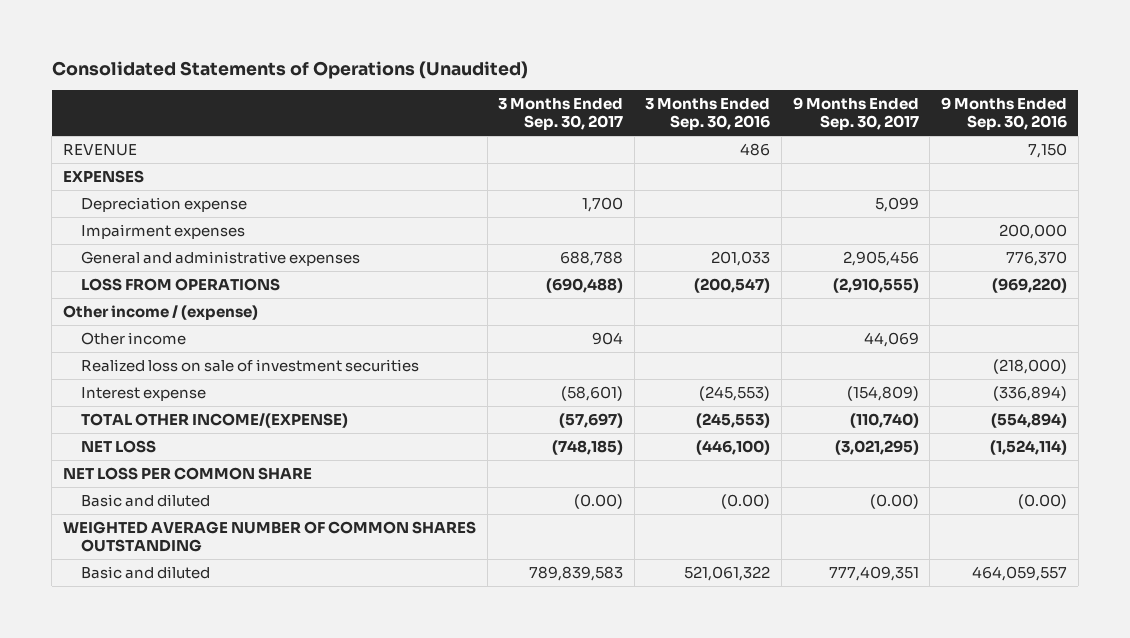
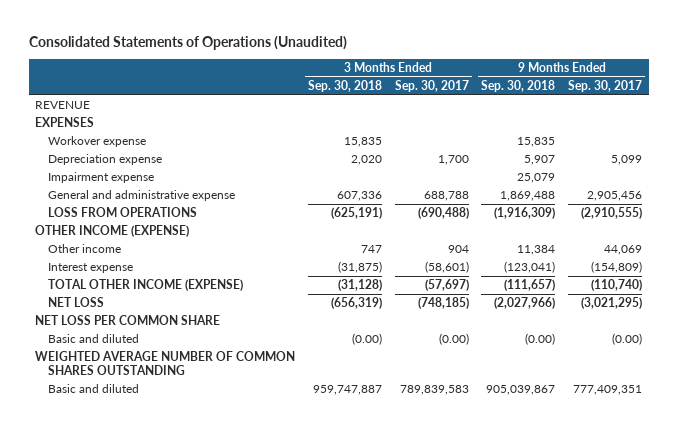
[645,98,771,131] 3 Months Ended Sep. 30, 2016 -> none
[940,97,1067,131] 9 Months Ended Sep. 30, 2016 -> none
none -> [307,80,382,93] Sep. 30, 2018
none -> [481,80,556,93] Sep. 30, 2018
none -> [48,136,147,148] Workover expense
[81,224,246,240] Impairment expenses -> [48,172,155,184] Impairment expense
[81,251,361,267] General and administrative expenses -> [48,190,236,202] General and administrative expense
[62,305,258,321] Other income / (expense) -> [35,225,190,238] OTHER INCOME (EXPENSE)
[81,359,420,373] Realized loss on sale of investment securities -> none
[81,413,349,429] TOTAL OTHER INCOME/(EXPENSE) -> [48,279,244,292] TOTAL OTHER INCOME (EXPENSE)

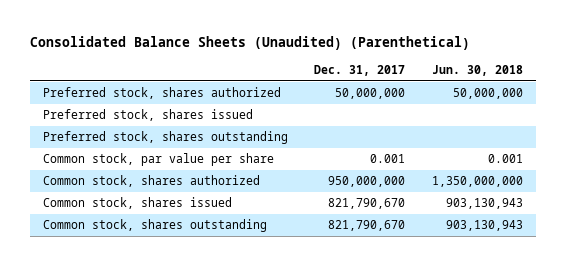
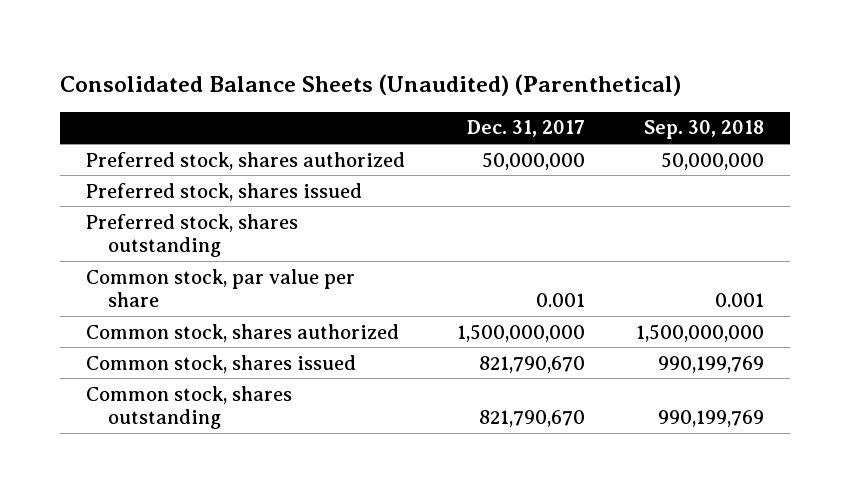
[432,64,524,76] Jun. 30, 2018 -> none
none -> [644,120,765,140] Sep. 30, 2018
[328,176,406,188] 950,000,000 -> [456,323,585,342] 1,500,000,000

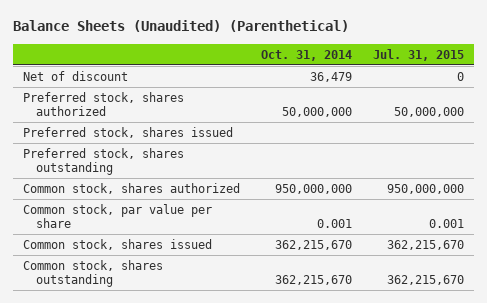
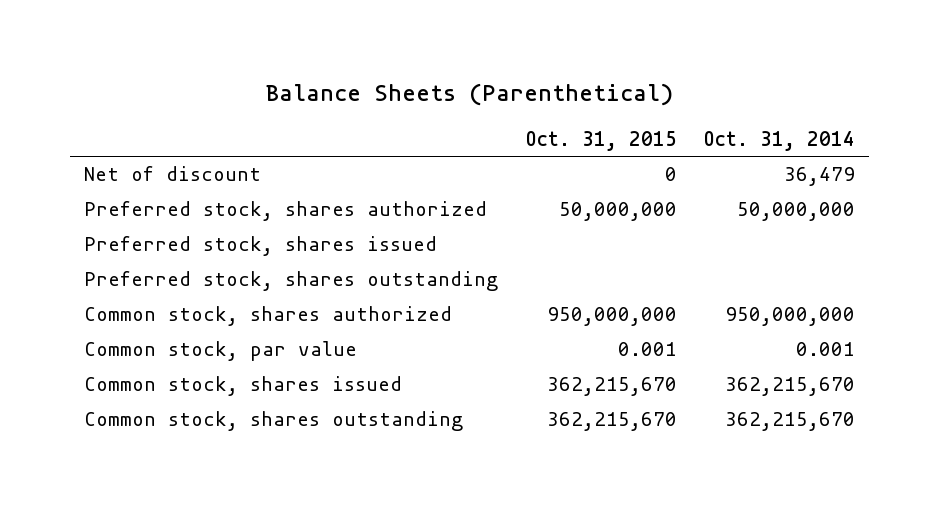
[12,20,349,33] Balance Sheets (Unaudited) (Parenthetical) -> [265,83,673,107] Balance Sheets (Parenthetical)
[372,48,464,61] Jul. 31, 2015 -> none
none -> [525,131,677,152] Oct. 31, 2015
[23,203,213,229] Common stock, par value per share -> [83,341,357,362] Common stock, par value

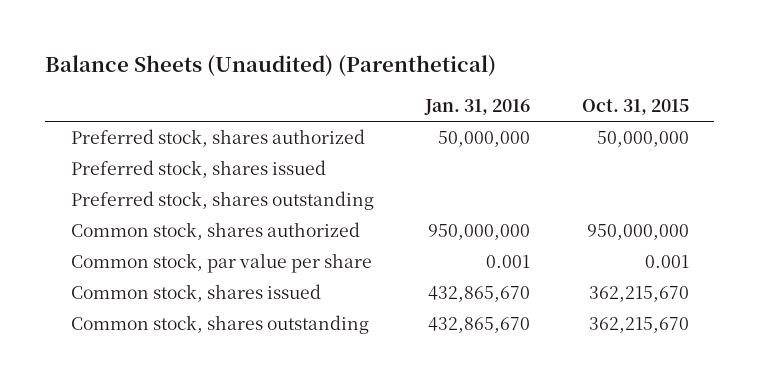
[265,83,673,107] Balance Sheets (Parenthetical) -> [44,55,496,78] Balance Sheets (Unaudited) (Parenthetical)
[704,131,856,152] Oct. 31, 2014 -> none
none -> [424,99,531,116] Jan. 31, 2016
[83,166,261,182] Net of discount -> none
[83,341,357,362] Common stock, par value -> [70,253,372,274] Common stock, par value per share

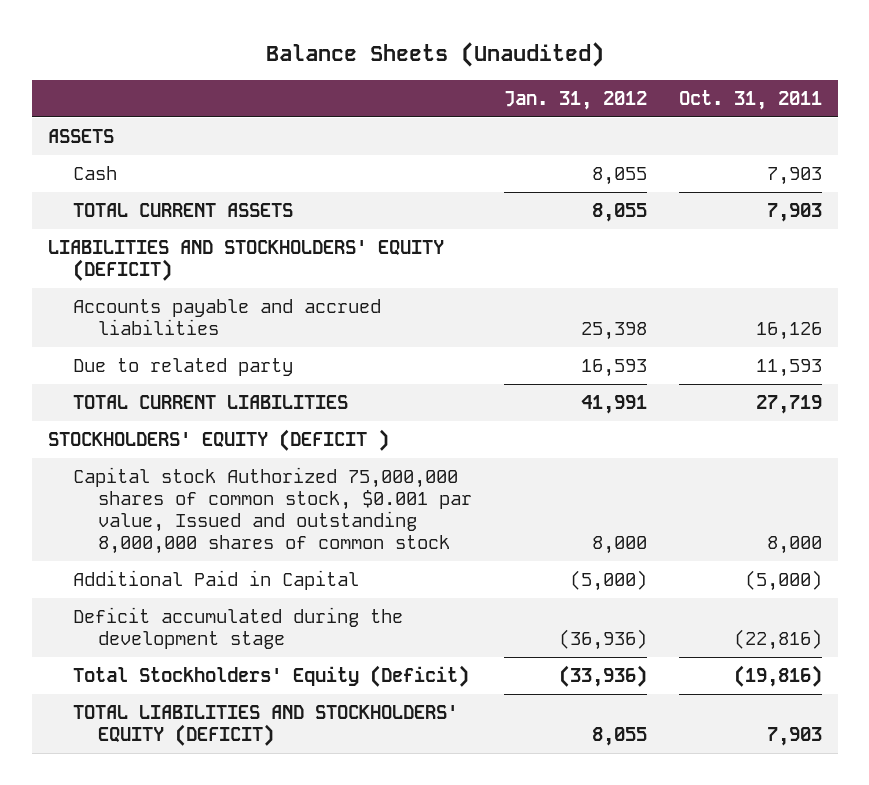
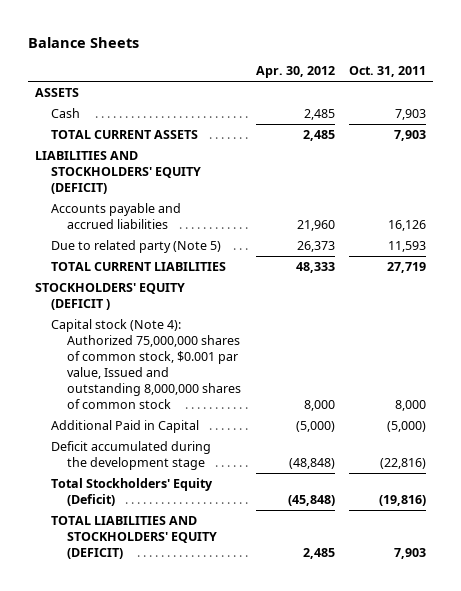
[265,41,604,67] Balance Sheets (Unaudited) -> [28,36,140,48] Balance Sheets
[503,90,647,110] Jan. 31, 2012 -> none
none -> [255,66,335,79] Apr. 30, 2012
[72,358,293,377] Due to related party -> [51,239,222,253] Due to related party (Note 5)
[72,467,472,555] Capital stock Authorized 75,000,000 shares of common stock, $0.001 par value, Issued and outstanding 8,000,000 shares of common stock -> [51,318,242,409] Capital stock (Note 4): Authorized 75,000,000 shares of common stock, $0.001 par value, Issued and outstanding 8,000,000 shares of common stock

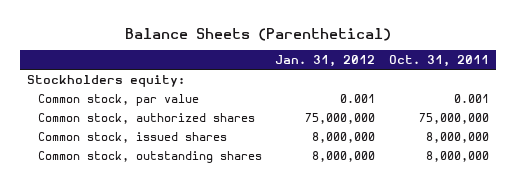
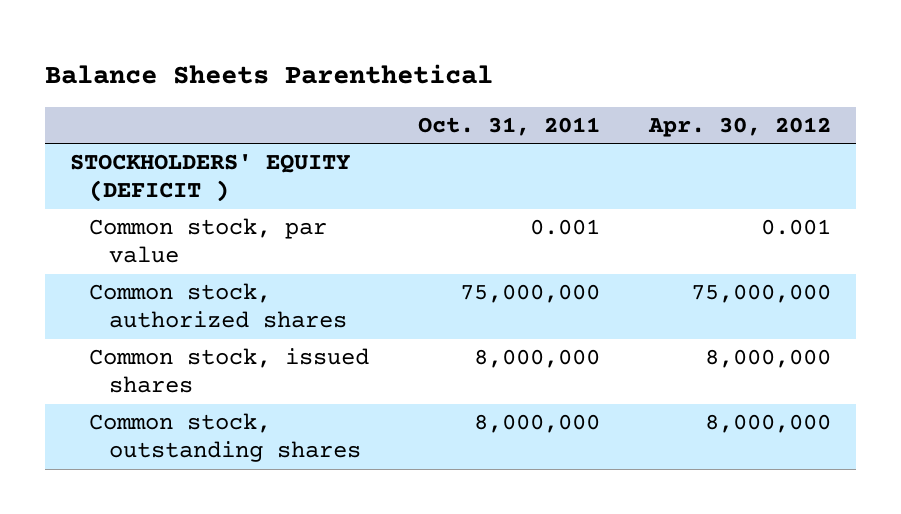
[125,27,392,41] Balance Sheets (Parenthetical) -> [45,63,494,84] Balance Sheets Parenthetical
[275,55,376,68] Jan. 31, 2012 -> none
none -> [648,116,832,137] Apr. 30, 2012
[27,74,186,87] Stockholders equity: -> [69,154,350,203] STOCKHOLDERS' EQUITY (DEFICIT )

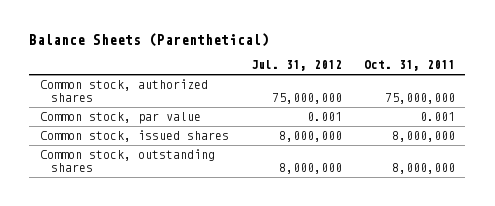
[45,63,494,84] Balance Sheets Parenthetical -> [29,33,270,48] Balance Sheets (Parenthetical)
[648,116,832,137] Apr. 30, 2012 -> none
none -> [250,60,342,72] Jul. 31, 2012
[69,154,350,203] STOCKHOLDERS' EQUITY (DEFICIT ) -> none
[89,218,328,264] Common stock, par value -> [40,112,202,125] Common stock, par value

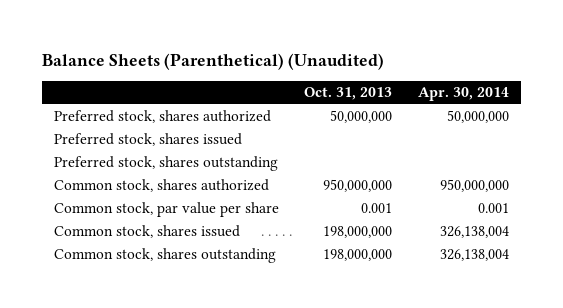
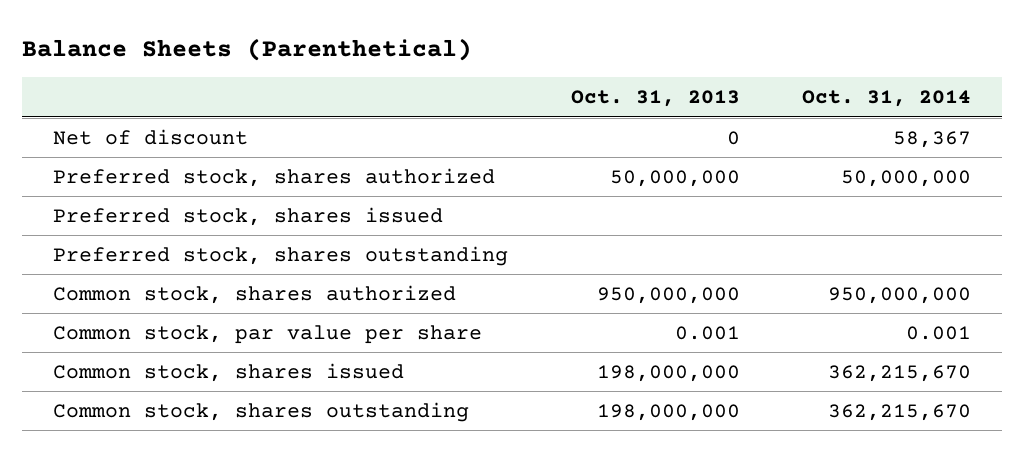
[41,52,384,70] Balance Sheets (Parenthetical) (Unaudited) -> [22,37,473,61] Balance Sheets (Parenthetical)
[417,87,509,102] Apr. 30, 2014 -> none
none -> [801,90,971,108] Oct. 31, 2014
none -> [53,129,249,146] Net of discount

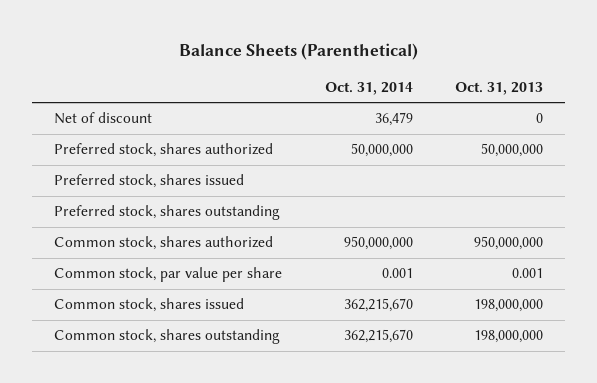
[892,131,971,149] 58,367 -> [374,112,413,127] 36,479

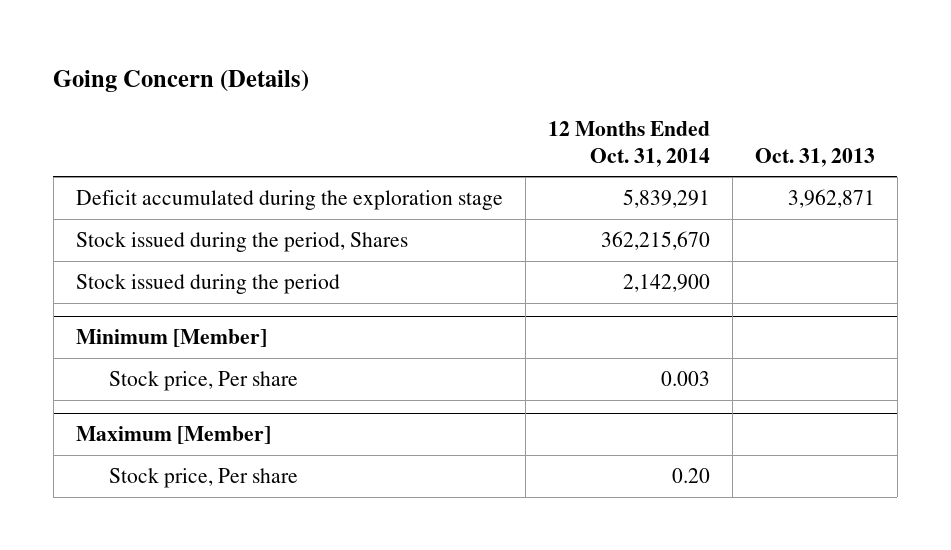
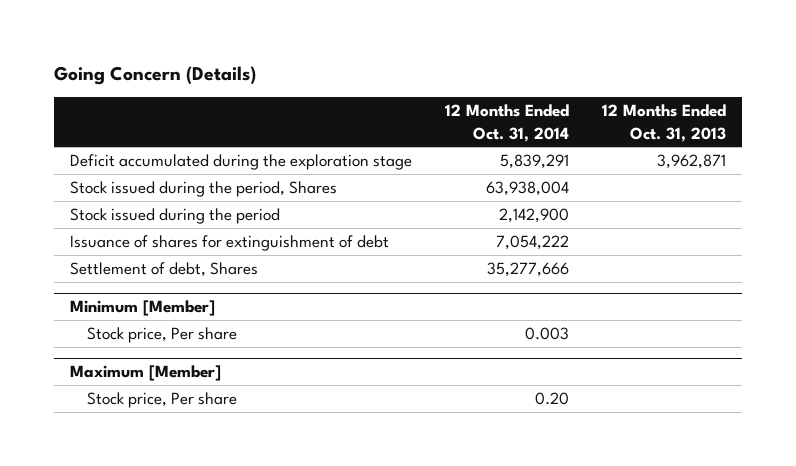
[754,147,875,167] Oct. 31, 2013 -> none
none -> [601,104,726,142] 12 Months Ended Oct. 31, 2013
[600,230,710,250] 362,215,670 -> [486,181,570,197] 63,938,004
none -> [70,235,390,252] Issuance of shares for extinguishment of debt
none -> [70,262,259,278] Settlement of debt, Shares

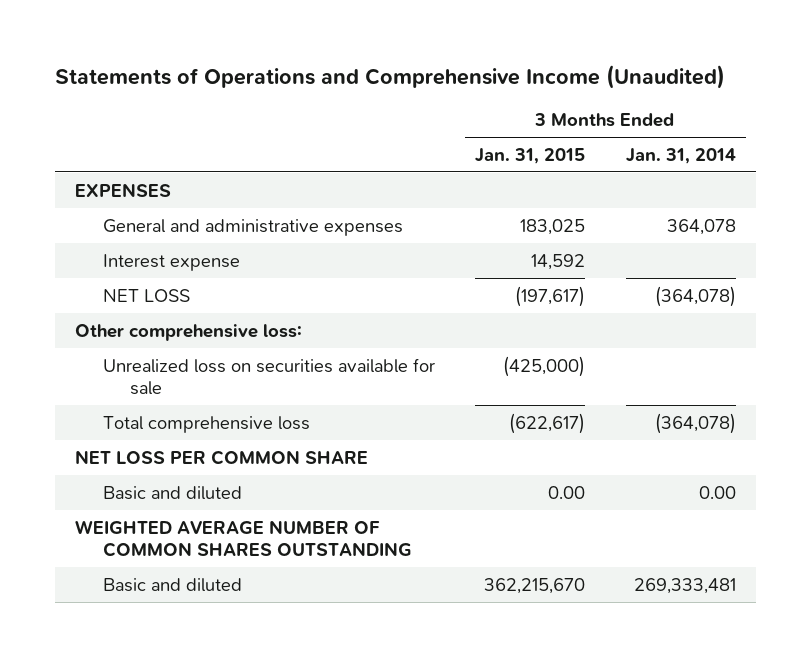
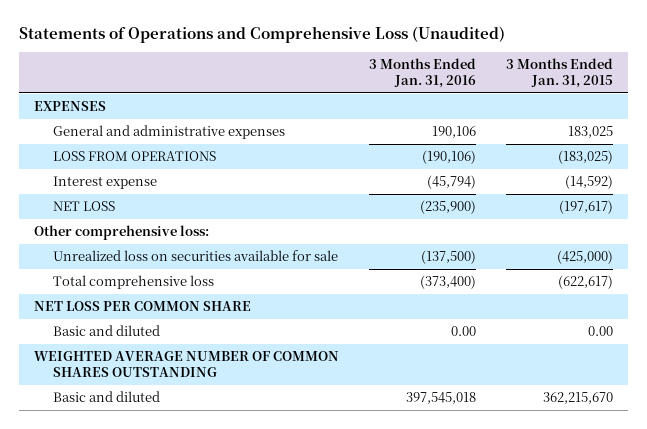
[54,64,725,89] Statements of Operations and Comprehensive Income (Unaudited) -> [18,25,505,43] Statements of Operations and Comprehensive Loss (Unaudited)
[625,147,736,164] Jan. 31, 2014 -> none
none -> [368,58,476,89] 3 Months Ended Jan. 31, 2016
none -> [53,151,217,162] LOSS FROM OPERATIONS
[531,253,586,270] 14,592 -> [564,175,613,190] (14,592)

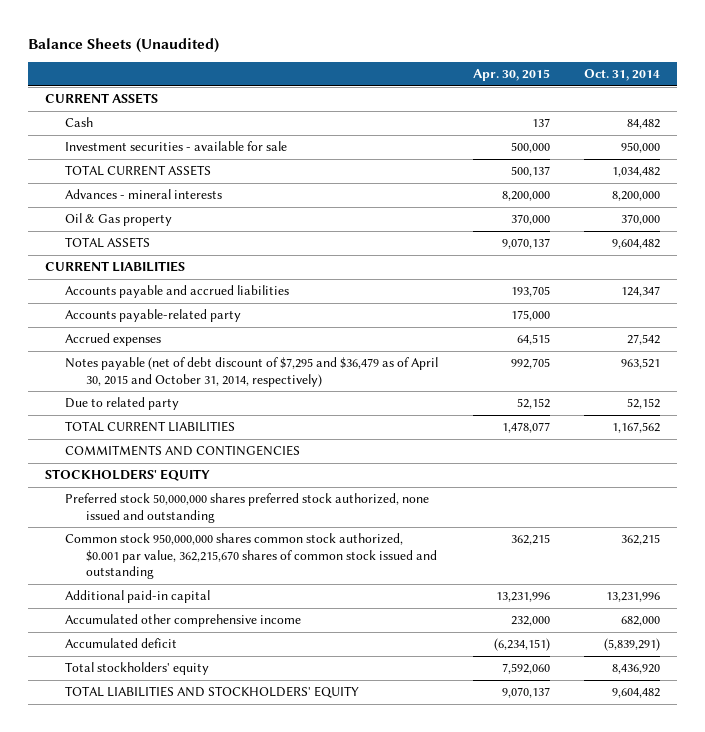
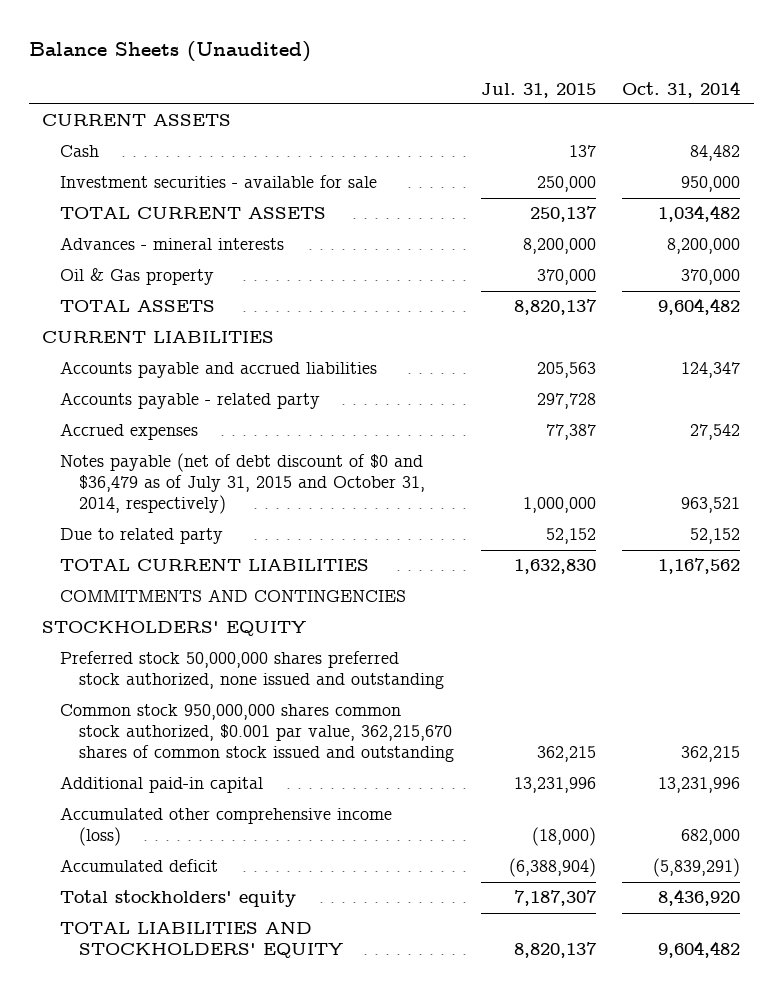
[472,69,550,82] Apr. 30, 2015 -> none
none -> [480,82,596,98] Jul. 31, 2015
[65,309,242,323] Accounts payable-related party -> [60,392,321,410] Accounts payable - related party
[65,357,439,387] Notes payable (net of debt discount of $7,295 and $36,479 as of April 30, 2015 and October 31, 2014, respectively) -> [60,453,425,515] Notes payable (net of debt discount of $0 and $36,479 as of July 31, 2015 and October 31, 2014, respectively)
[65,614,302,628] Accumulated other comprehensive income -> [60,807,393,847] Accumulated other comprehensive income (loss)

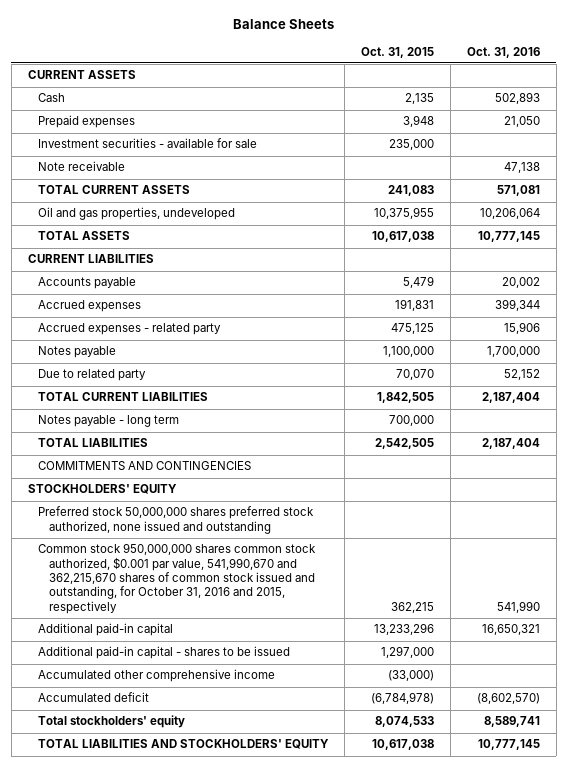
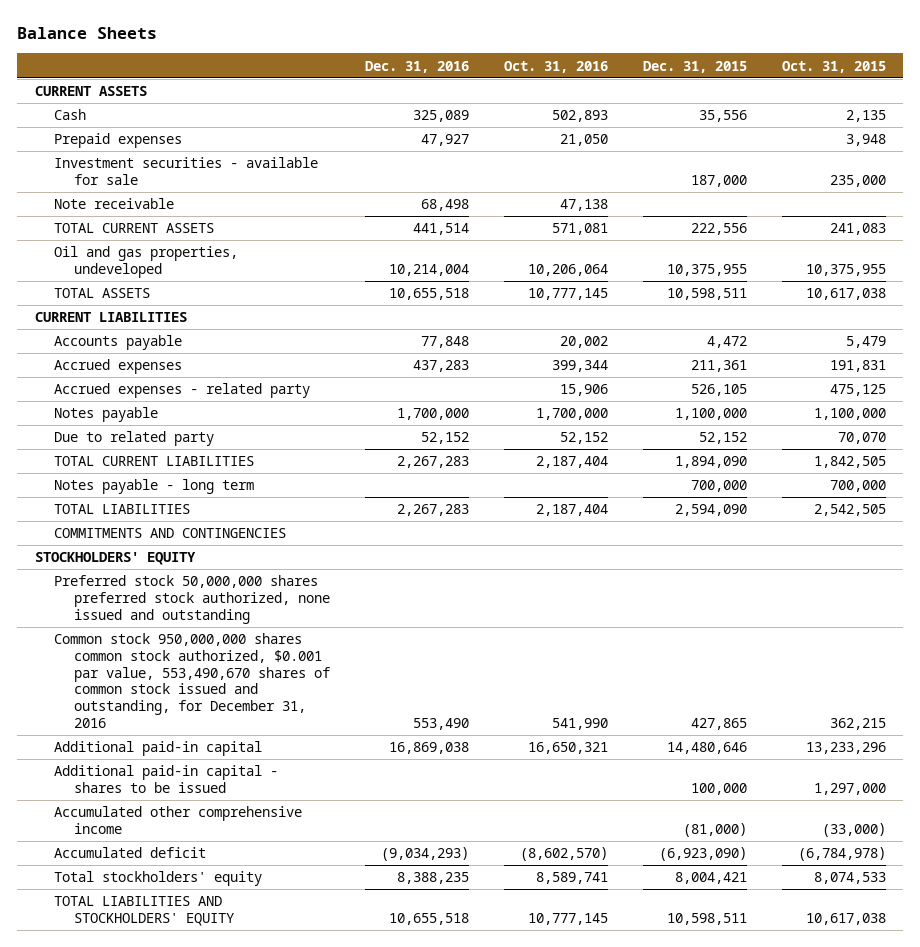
none -> [364,60,469,73] Dec. 31, 2016
none -> [642,60,747,73] Dec. 31, 2015
[38,543,317,614] Common stock 950,000,000 shares common stock authorized, $0.001 par value, 541,990,670 and 362,215,670 shares of common stock issued and outstanding, for October 31, 2016 and 2015, respectively -> [54,633,330,728] Common stock 950,000,000 shares common stock authorized, $0.001 par value, 553,490,670 shares of common stock issued and outstanding, for December 31, 2016

